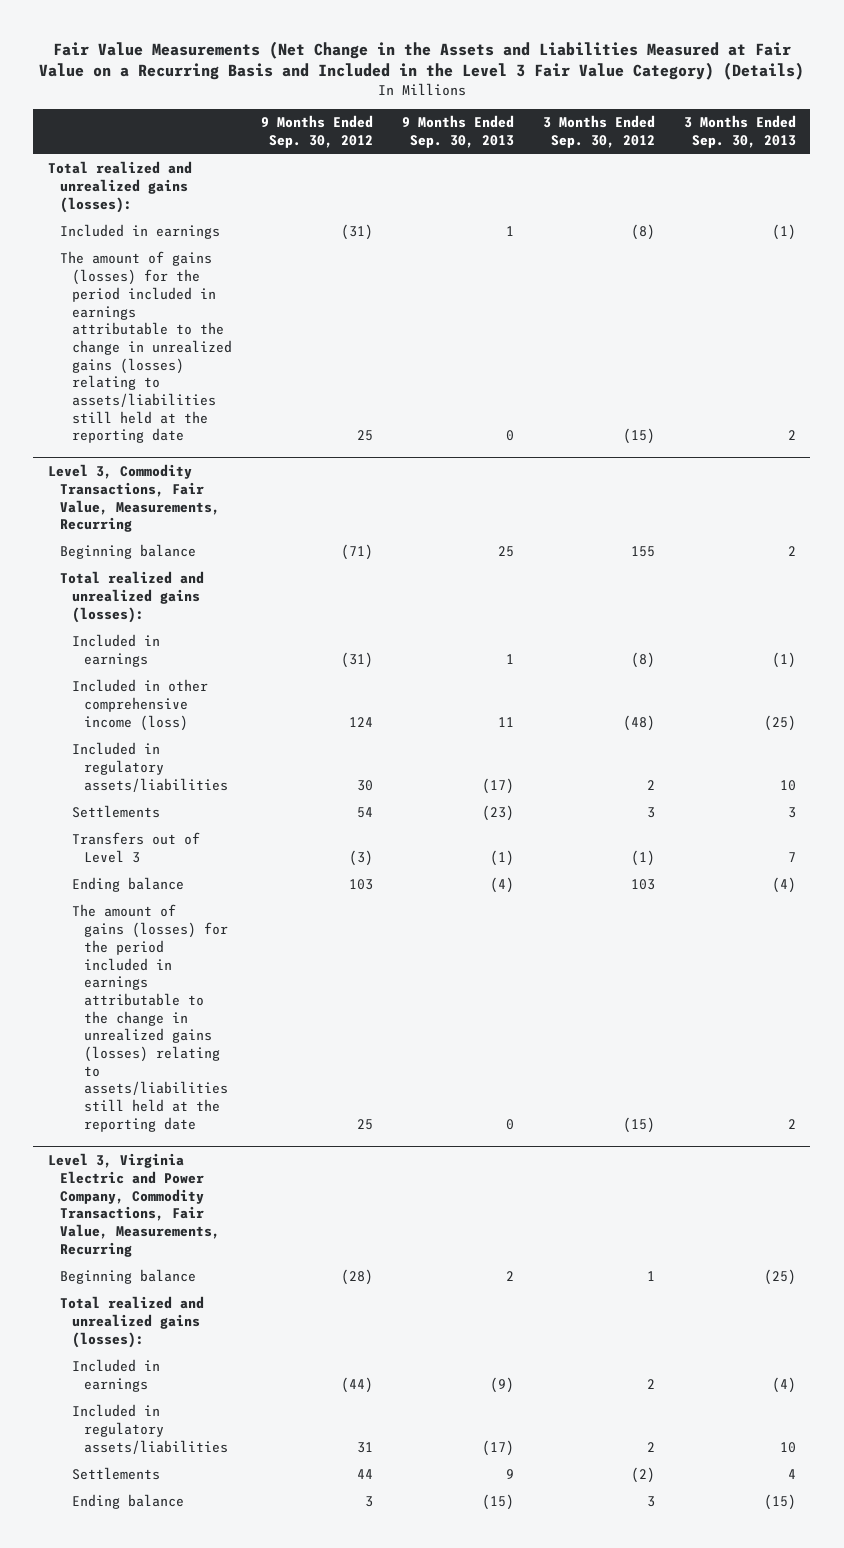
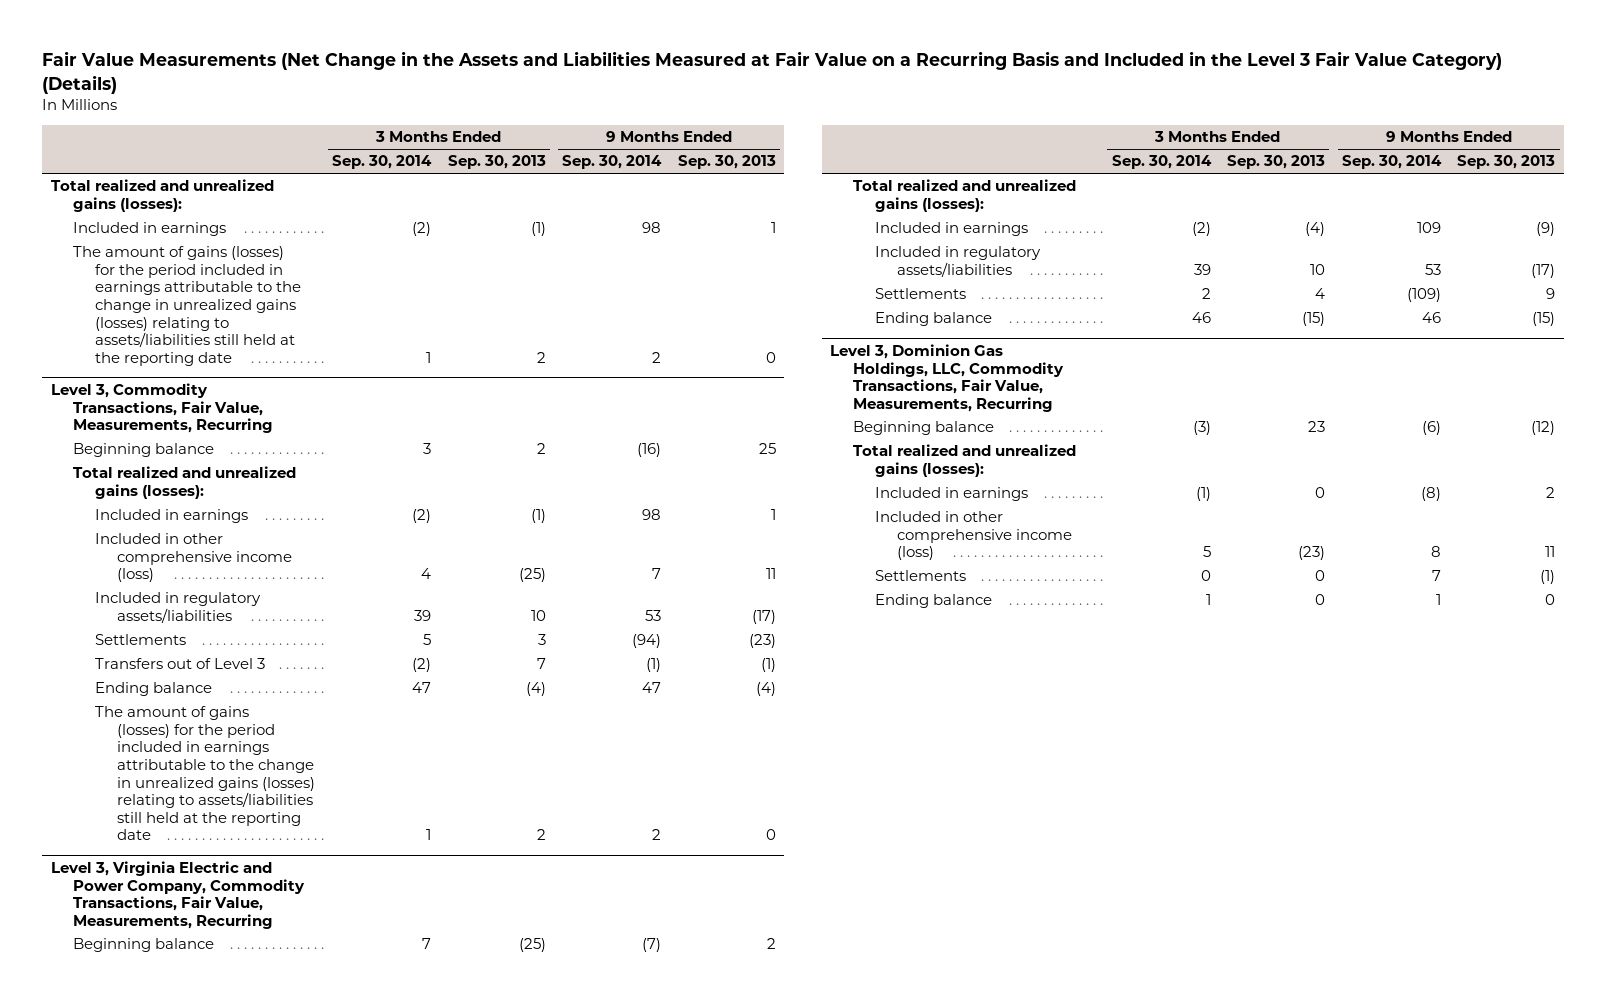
[260,115,373,149] 9 Months Ended Sep. 30, 2012 -> none
[542,115,655,149] 3 Months Ended Sep. 30, 2012 -> none
none -> [331,155,432,170] Sep. 30, 2014
none -> [562,155,663,170] Sep. 30, 2014
none -> [830,344,1064,412] Level 3, Dominion Gas Holdings, LLC, Commodity Transactions, Fair Value, Measurements, Recurring
none -> [852,421,994,436] Beginning balance
none -> [852,444,1076,477] Total realized and unrealized gains (losses):
none -> [874,487,1028,502] Included in earnings
none -> [874,511,1072,561] Included in other comprehensive income (loss)
none -> [874,570,966,582] Settlements
none -> [874,594,992,609] Ending balance

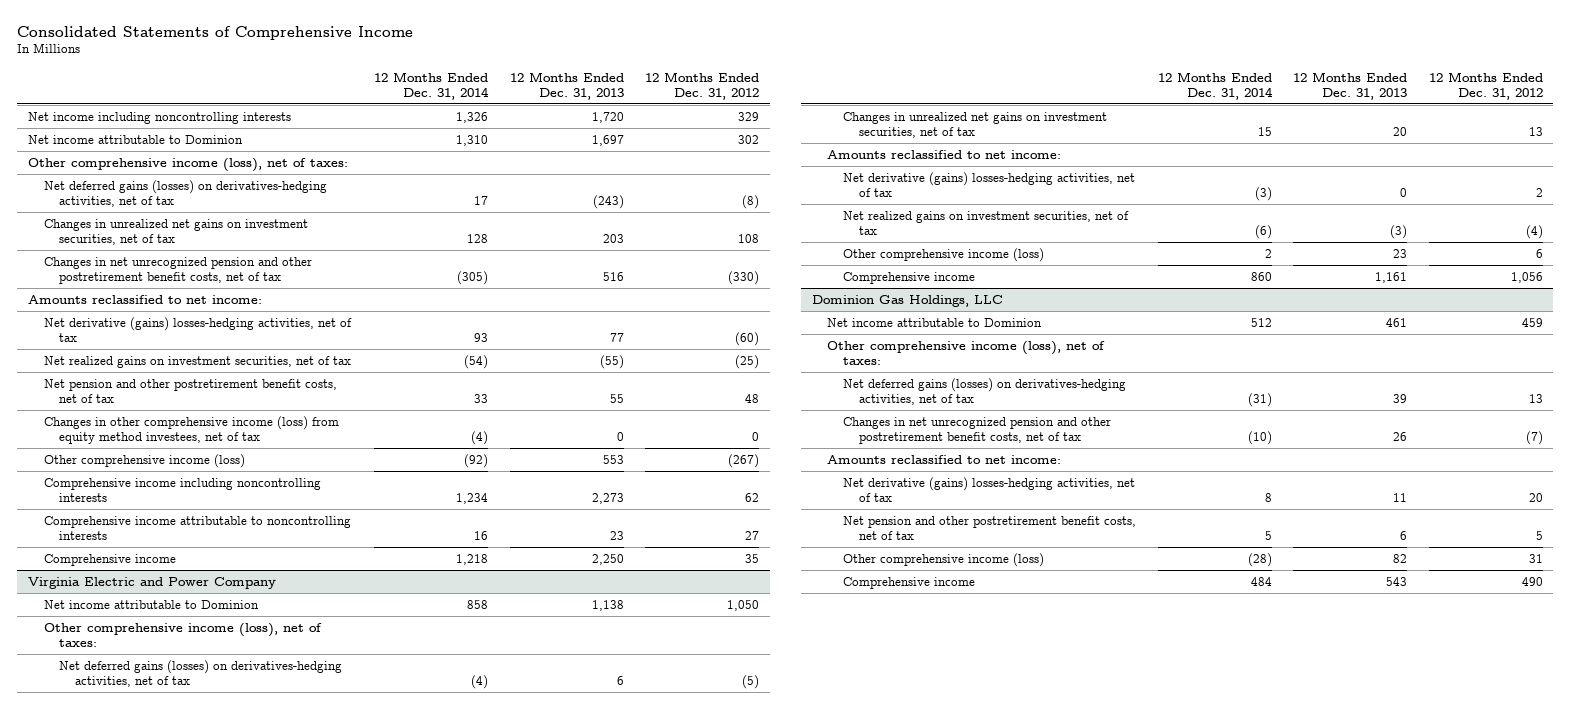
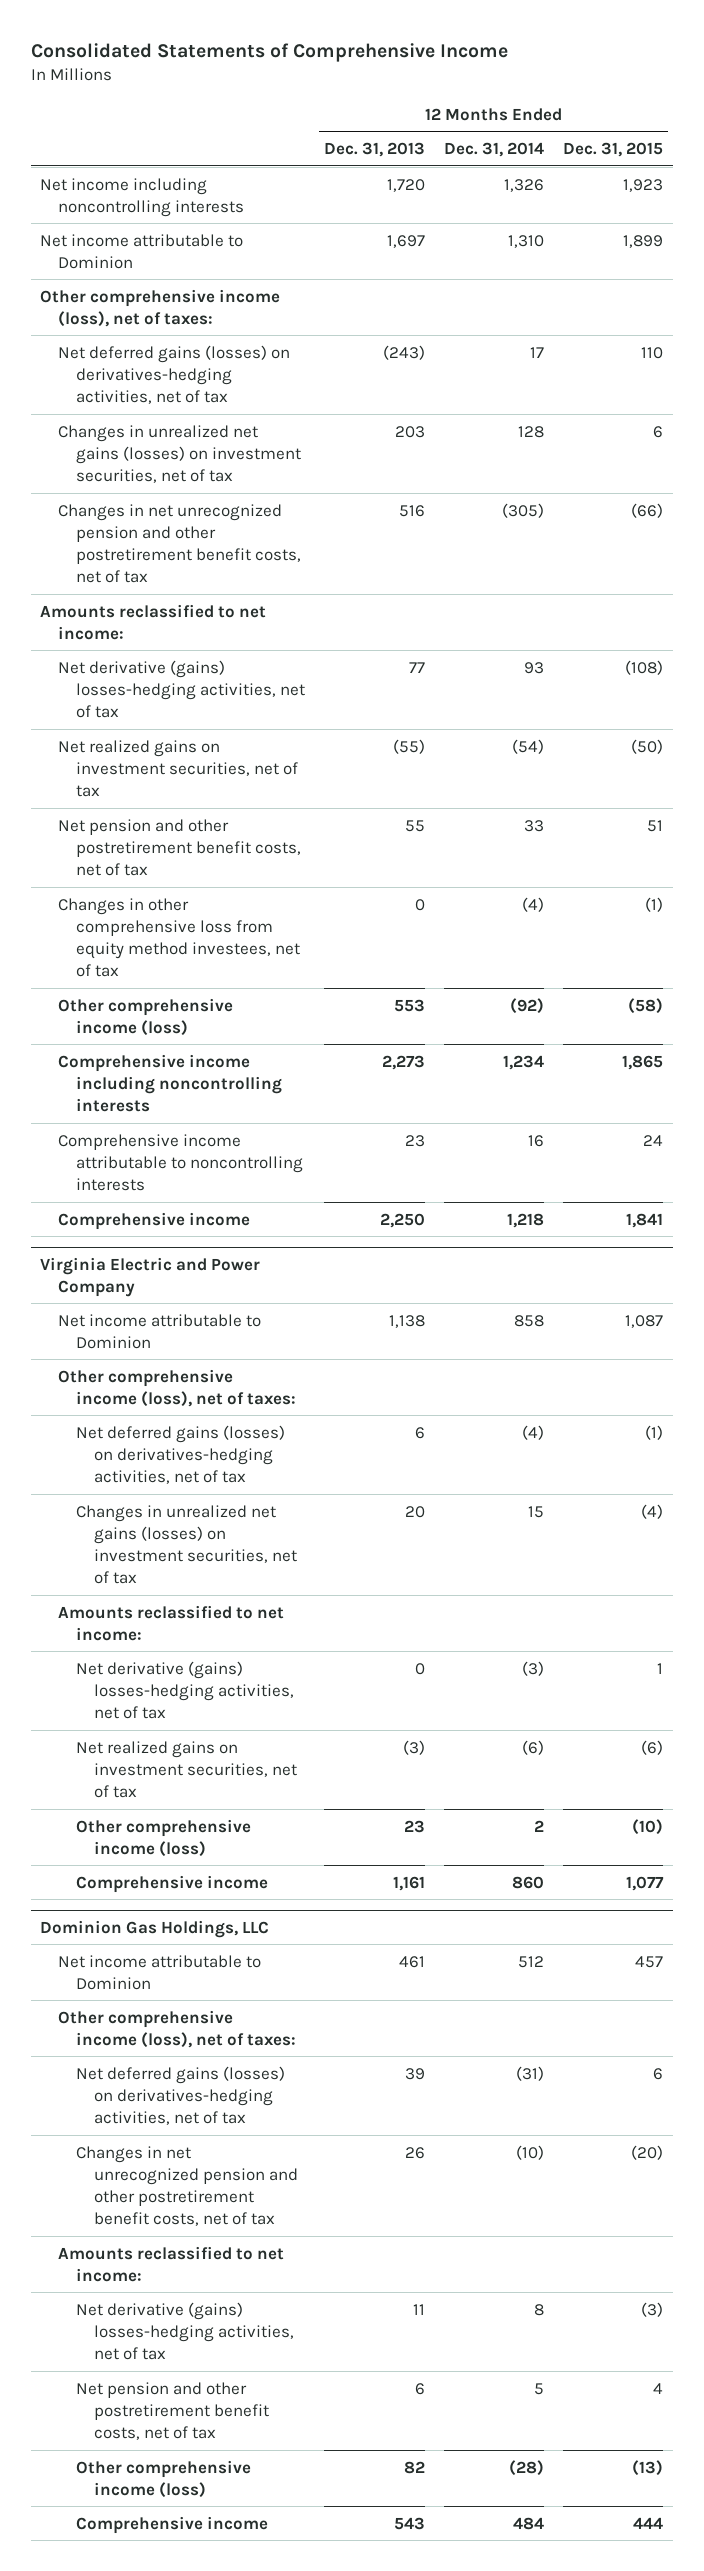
[645,71,760,100] 12 Months Ended Dec. 31, 2012 -> none
none -> [563,142,664,158] Dec. 31, 2015
[43,218,308,245] Changes in unrealized net gains on investment securities, net of tax -> [58,424,301,483] Changes in unrealized net gains (losses) on investment securities, net of tax
[43,415,339,444] Changes in other comprehensive income (loss) from equity method investees, net of tax -> [58,897,300,977] Changes in other comprehensive loss from equity method investees, net of tax
[842,111,1107,138] Changes in unrealized net gains on investment securities, net of tax -> [75,1504,297,1584] Changes in unrealized net gains (losses) on investment securities, net of tax

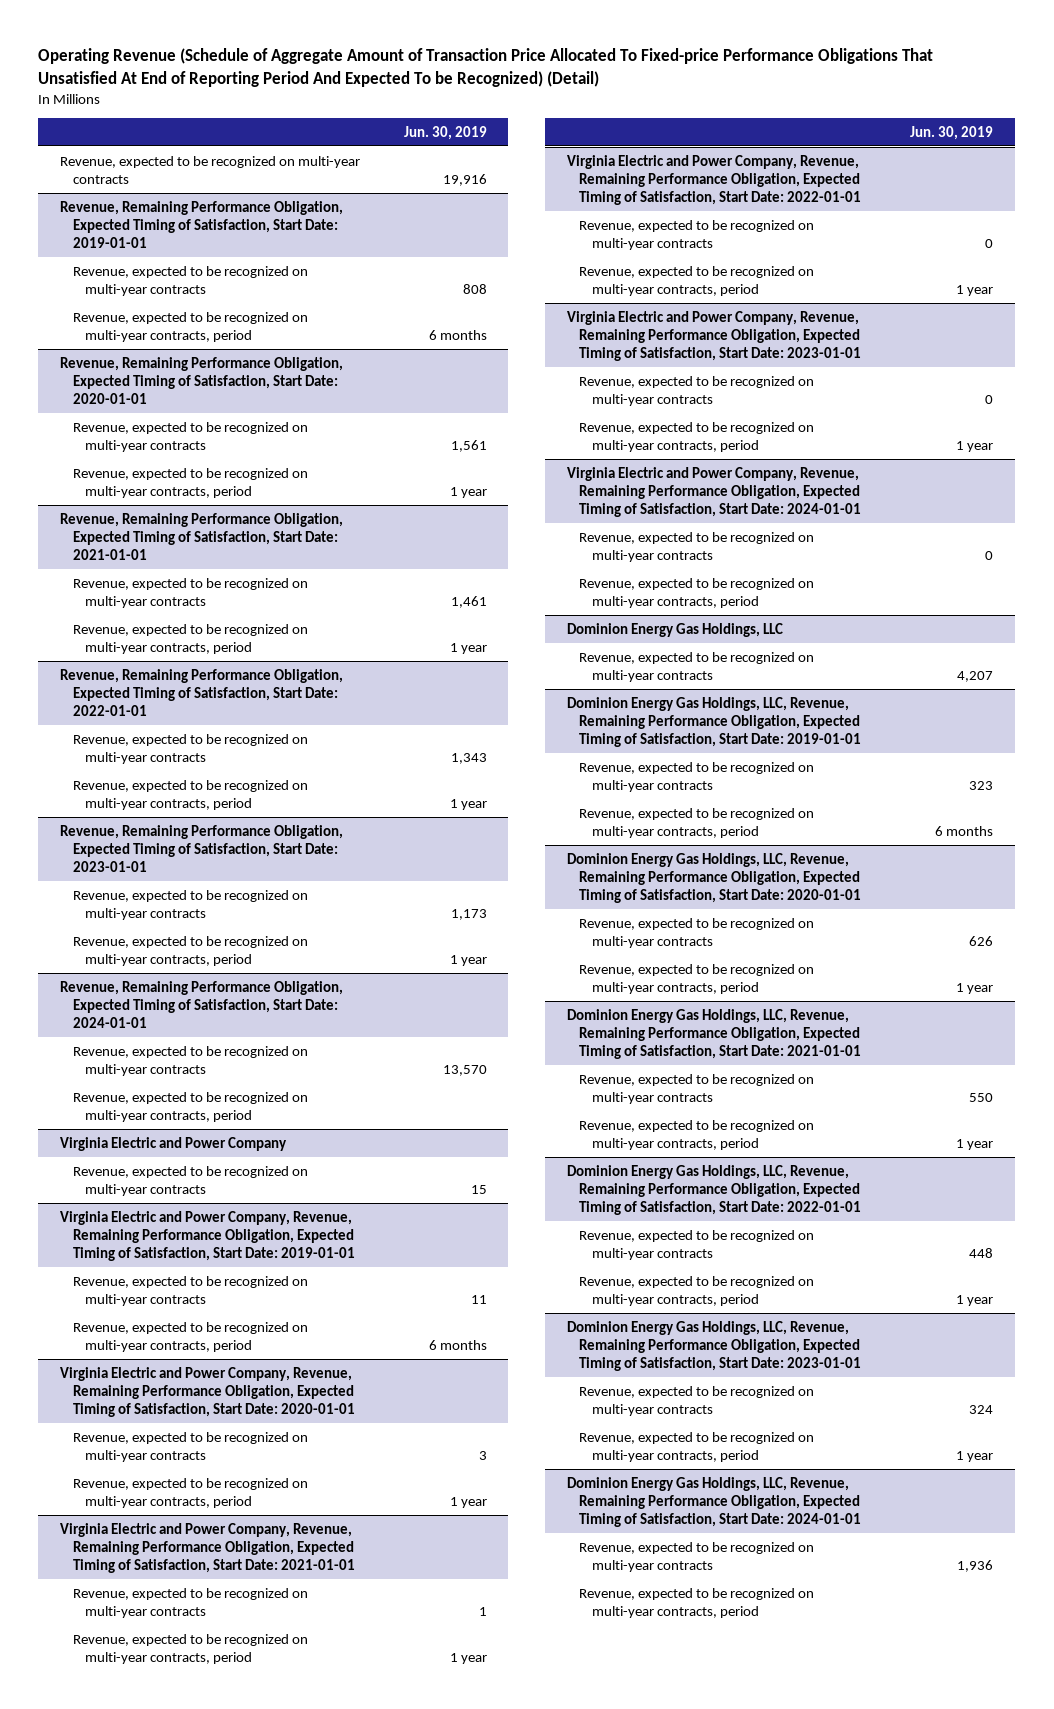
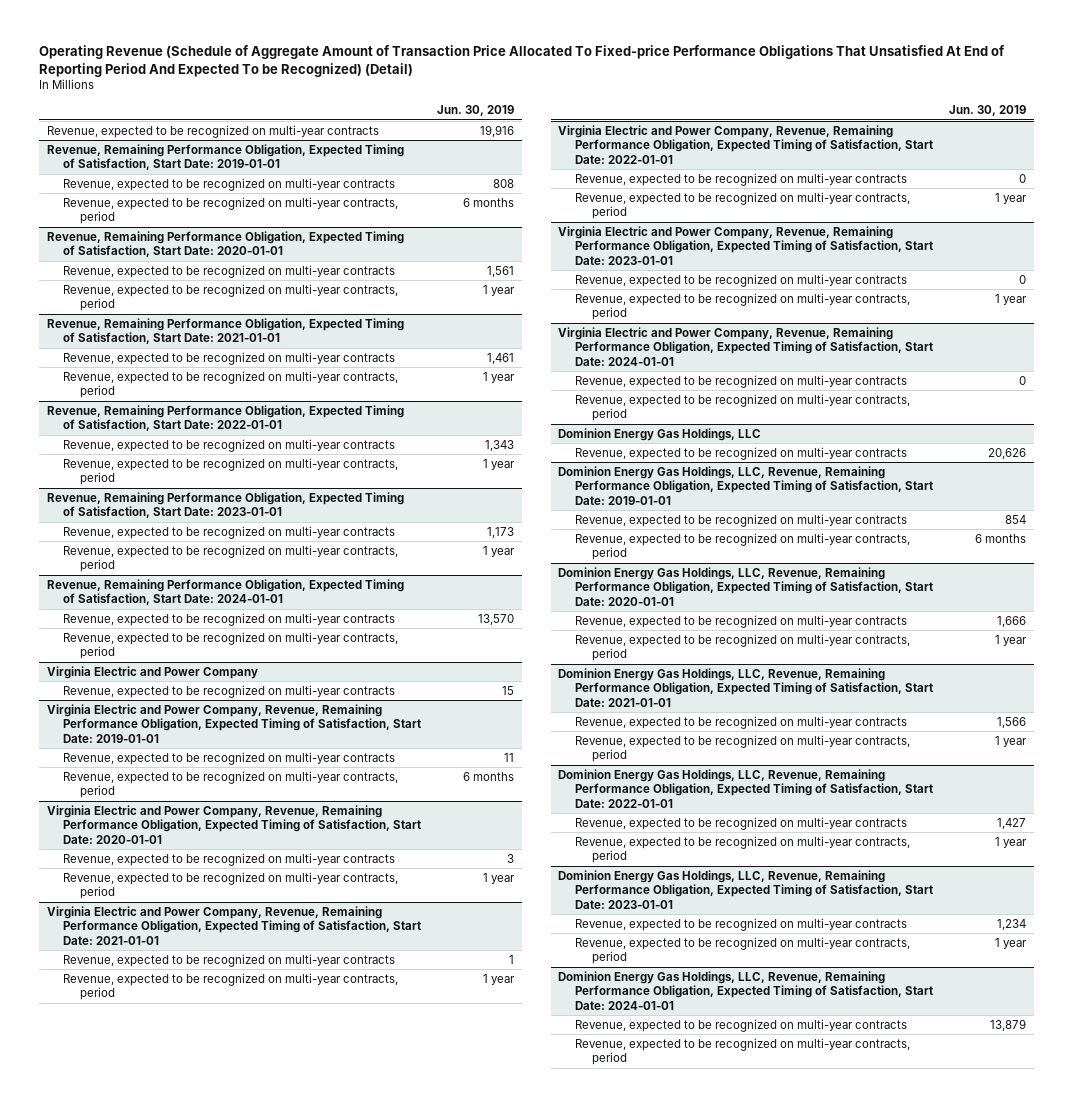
[957,671,994,683] 4,207 -> [988,447,1027,459] 20,626
[969,781,994,791] 323 -> [1005,514,1027,524] 854
[969,936,994,947] 626 -> [997,615,1027,627] 1,666
[969,1093,994,1103] 550 -> [997,716,1027,728] 1,566
[969,1248,994,1259] 448 -> [997,817,1027,829] 1,427
[969,1405,994,1415] 324 -> [997,918,1027,930] 1,234
[957,1560,994,1573] 1,936 -> [990,1018,1027,1031] 13,879

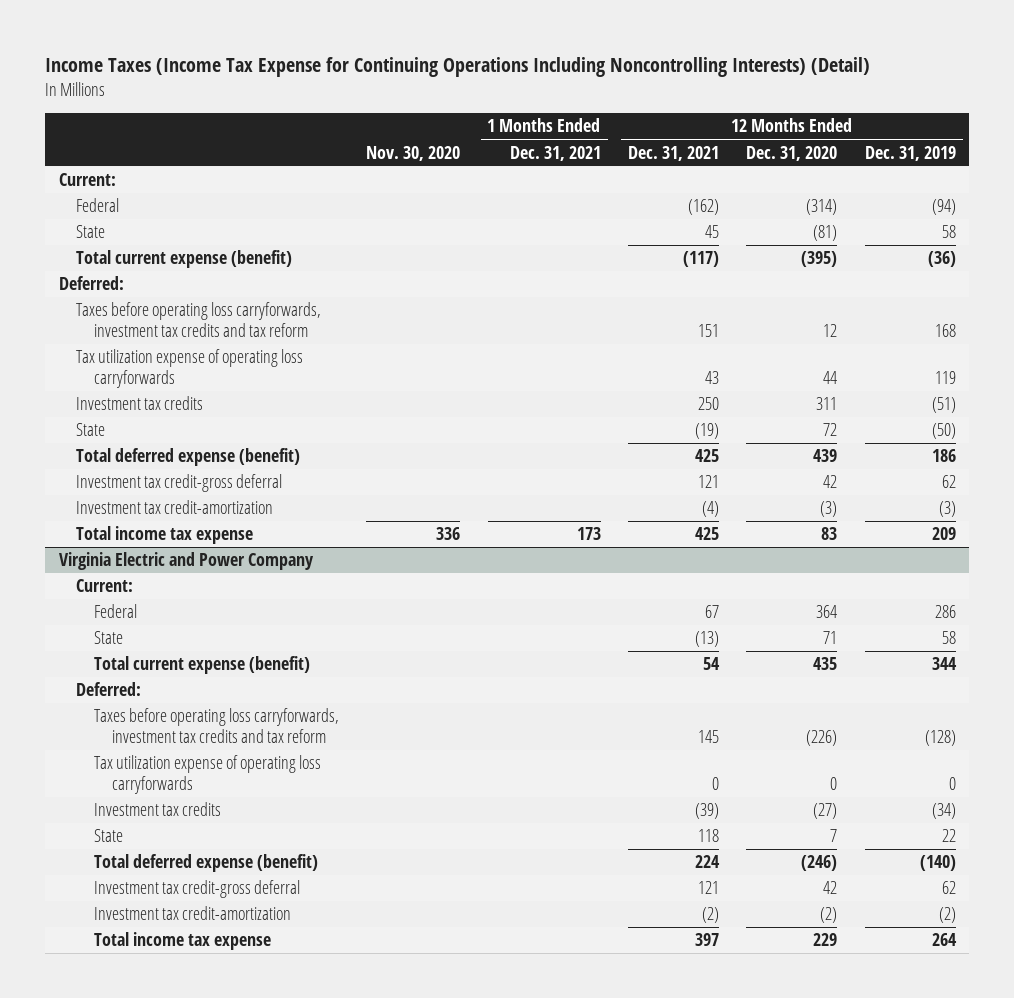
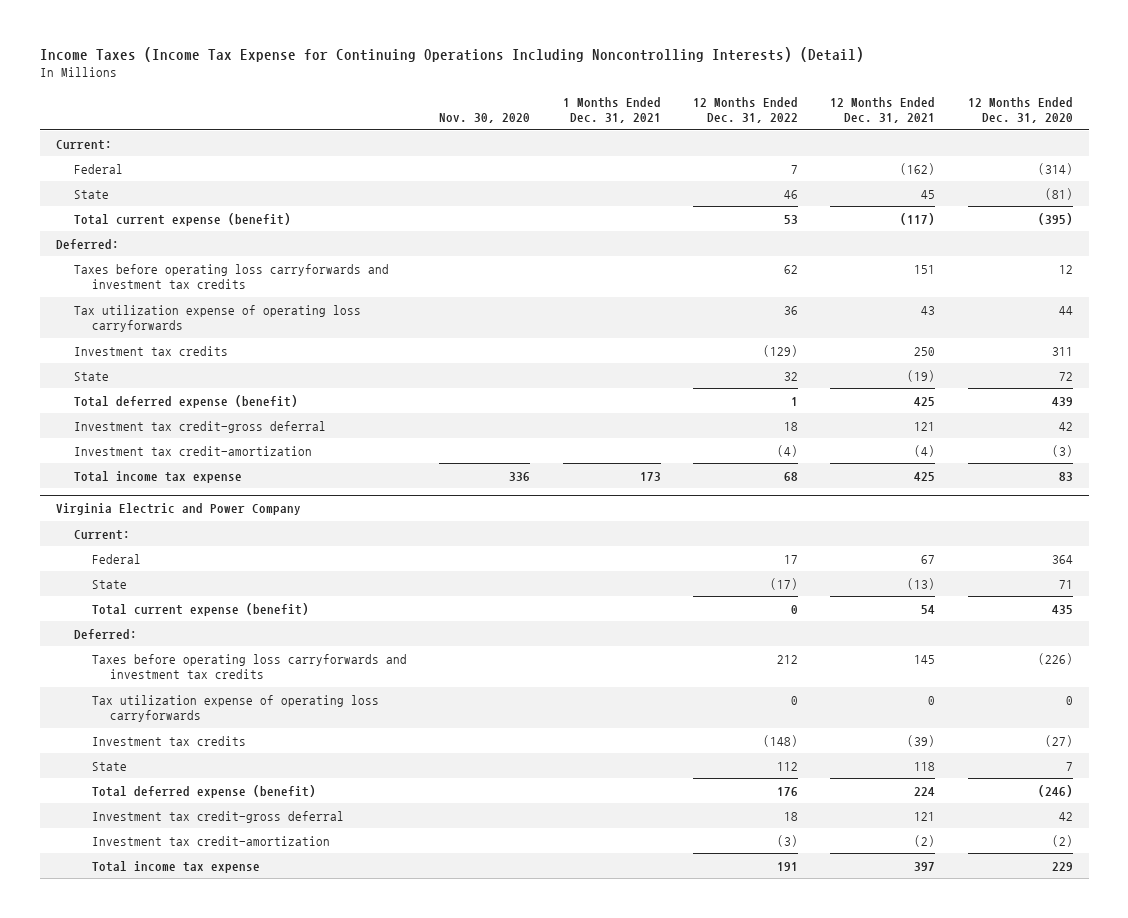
[864,145,956,161] Dec. 31, 2019 -> none
none -> [693,96,799,124] 12 Months Ended Dec. 31, 2022
[76,302,322,338] Taxes before operating loss carryforwards, investment tax credits and tax reform -> [73,263,389,290] Taxes before operating loss carryforwards and investment tax credits
[93,708,339,744] Taxes before operating loss carryforwards, investment tax credits and tax reform -> [92,653,408,680] Taxes before operating loss carryforwards and investment tax credits

